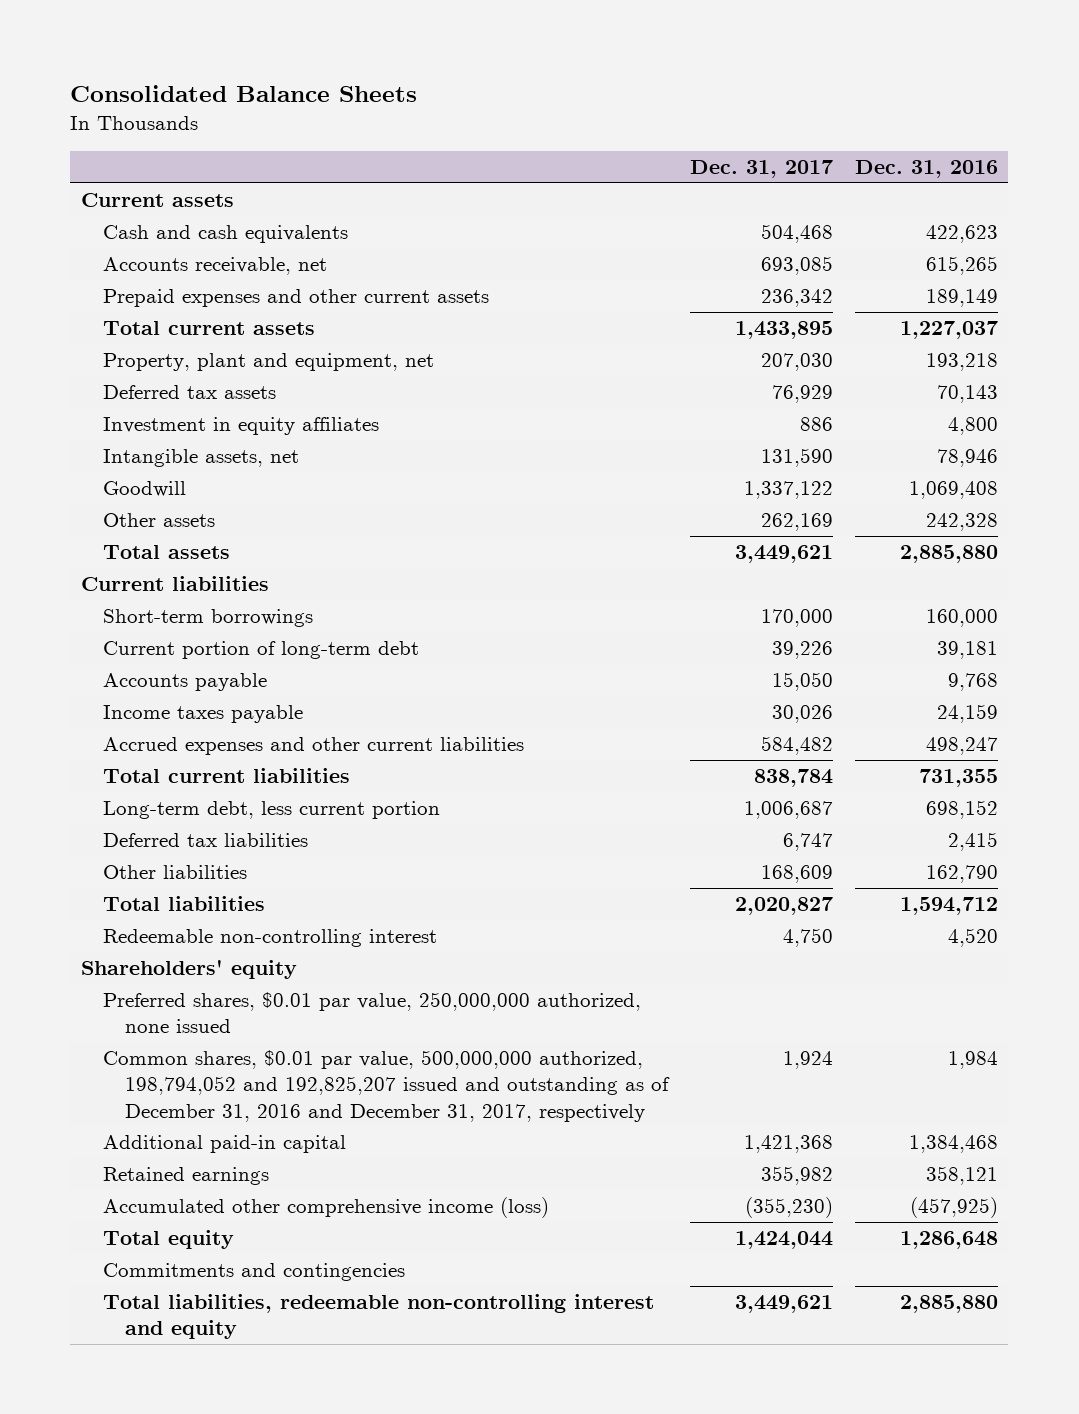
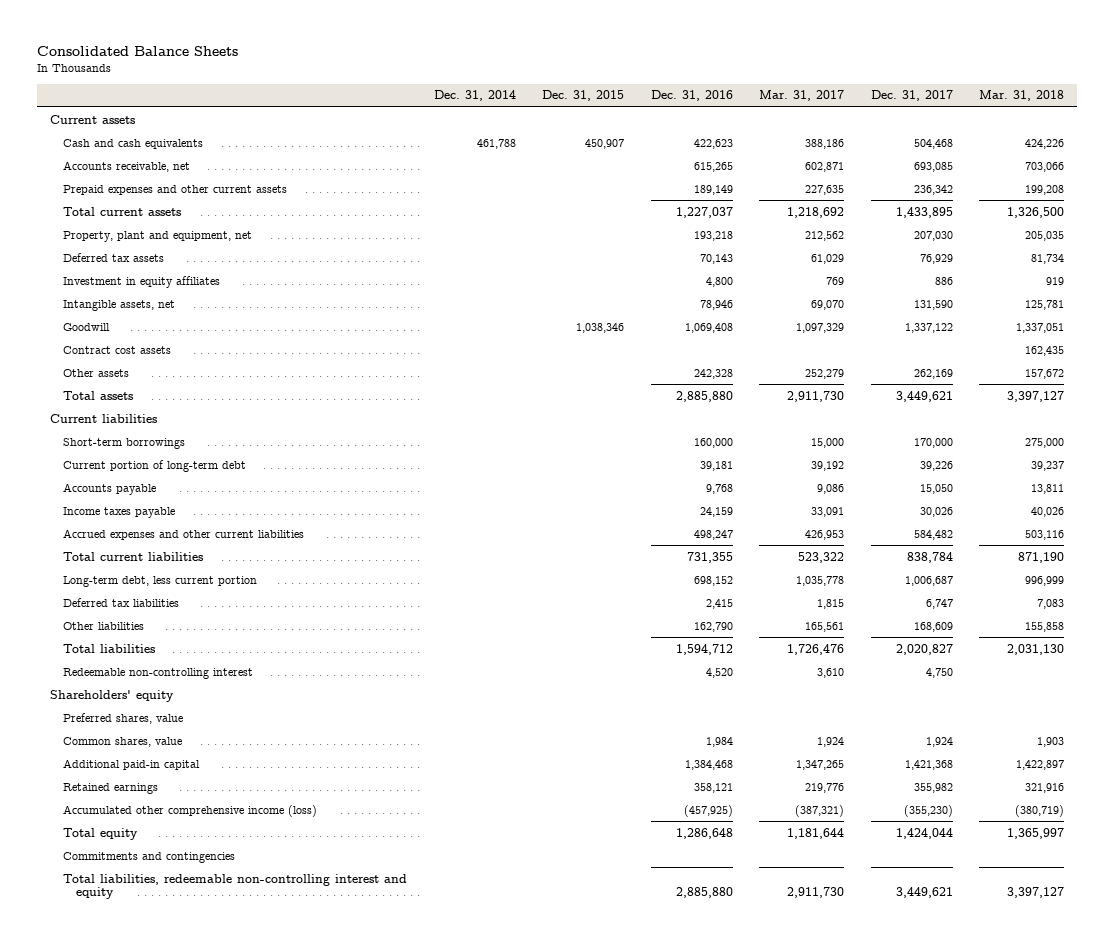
none -> [433,90,516,102] Dec. 31, 2014
none -> [542,90,625,102] Dec. 31, 2015
none -> [759,90,845,102] Mar. 31, 2017
none -> [979,90,1065,102] Mar. 31, 2018
none -> [63,345,172,354] Contract cost assets
[103,992,642,1034] Preferred shares, $0.01 par value, 250,000,000 authorized, none issued -> [63,712,184,724] Preferred shares, value
[103,1050,671,1122] Common shares, $0.01 par value, 500,000,000 authorized, 198,794,052 and 192,825,207 issued and outstanding as of December 31, 2016 and December 31, 2017, respectively -> [63,736,183,747] Common shares, value

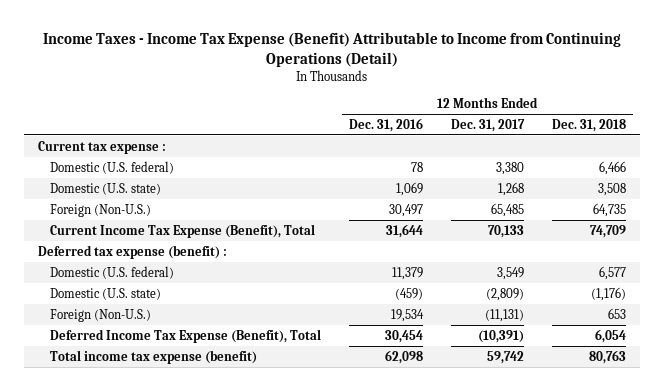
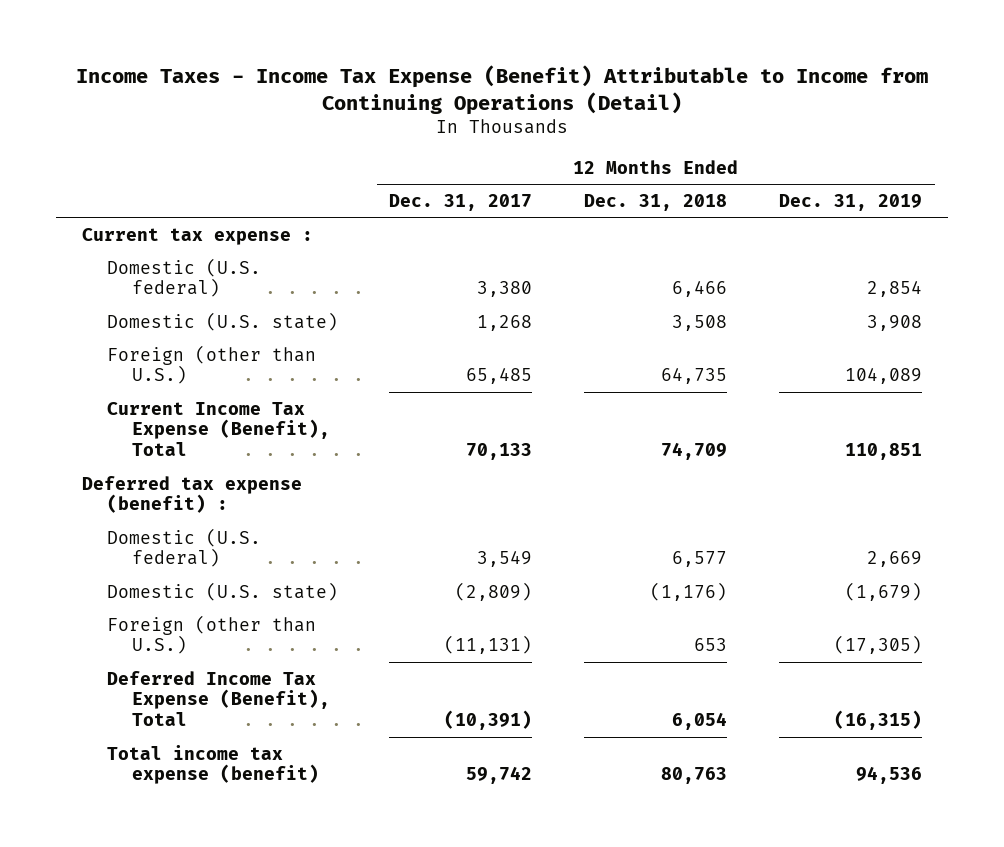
[349,117,424,132] Dec. 31, 2016 -> none
none -> [779,193,923,211] Dec. 31, 2019
[50,203,152,217] Foreign (Non-U.S.) -> [106,344,316,385] Foreign (other than U.S.)
[50,308,152,322] Foreign (Non-U.S.) -> [106,614,316,655] Foreign (other than U.S.)

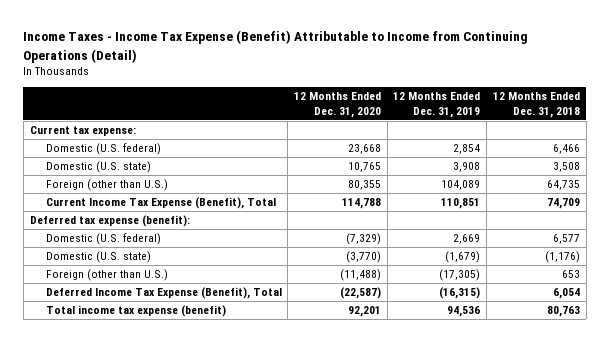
[389,193,533,211] Dec. 31, 2017 -> none
none -> [294,92,382,118] 12 Months Ended Dec. 31, 2020
[81,227,313,245] Current tax expense : -> [29,126,136,137] Current tax expense:
[81,475,302,514] Deferred tax expense (benefit) : -> [29,215,190,228] Deferred tax expense (benefit):

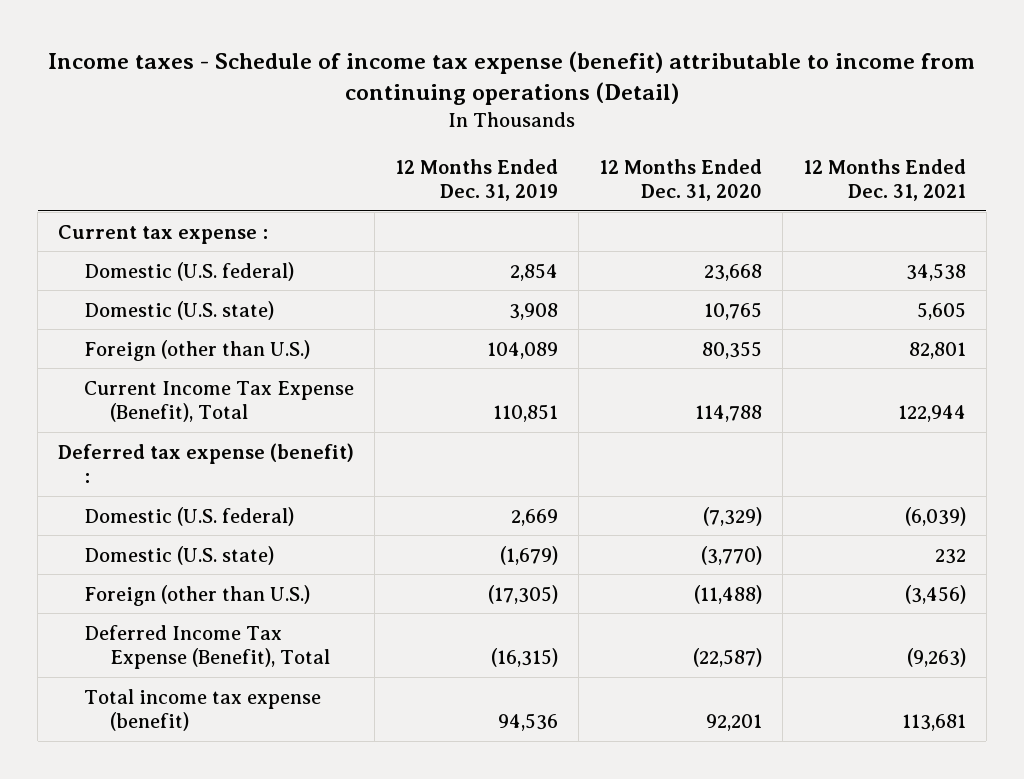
[23,30,529,63] Income Taxes - Income Tax Expense (Benefit) Attributable to Income from Continuing Operations (Detail) -> [48,51,976,106] Income taxes - Schedule of income tax expense (benefit) attributable to income from continuing operations (Detail)
[492,92,580,118] 12 Months Ended Dec. 31, 2018 -> none
none -> [802,158,966,202] 12 Months Ended Dec. 31, 2021
[29,126,136,137] Current tax expense: -> [58,224,269,244] Current tax expense :
[29,215,190,228] Deferred tax expense (benefit): -> [58,442,355,483] Deferred tax expense (benefit) :

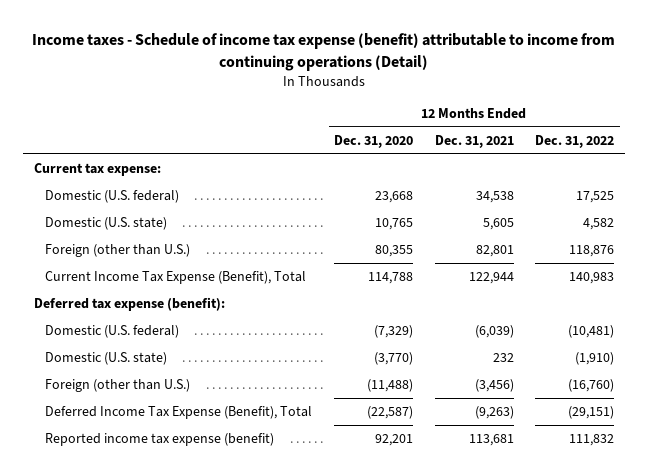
[395,158,559,202] 12 Months Ended Dec. 31, 2019 -> none
none -> [535,134,615,148] Dec. 31, 2022
[58,224,269,244] Current tax expense : -> [34,163,162,177] Current tax expense:
[58,442,355,483] Deferred tax expense (benefit) : -> [34,297,226,312] Deferred tax expense (benefit):
[84,688,322,731] Total income tax expense (benefit) -> [45,433,275,447] Reported income tax expense (benefit)

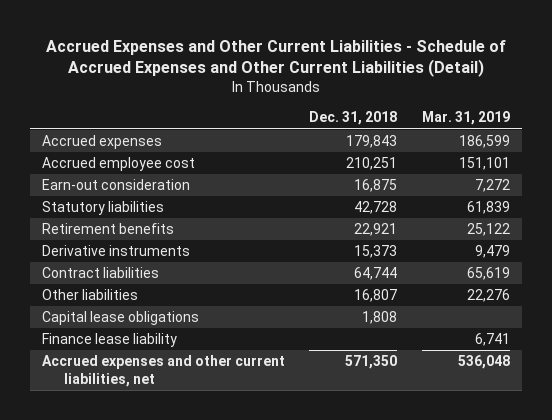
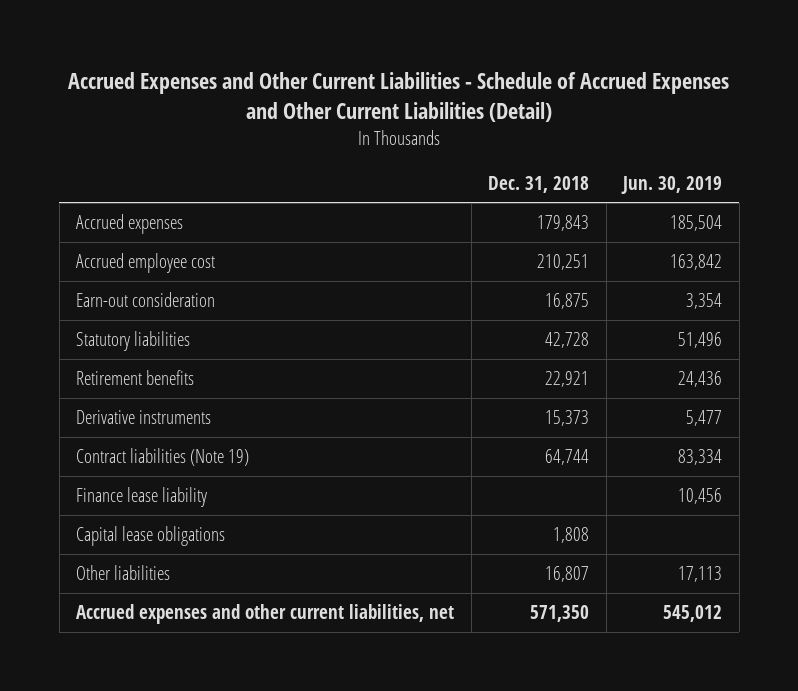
[421,111,510,126] Mar. 31, 2019 -> none
none -> [621,175,723,194] Jun. 30, 2019
[41,267,159,279] Contract liabilities -> [76,448,250,467] Contract liabilities (Note 19)
[41,311,199,326] Capital lease obligations -> [76,526,226,547] Capital lease obligations
[41,289,138,301] Other liabilities -> [76,565,171,581] Other liabilities

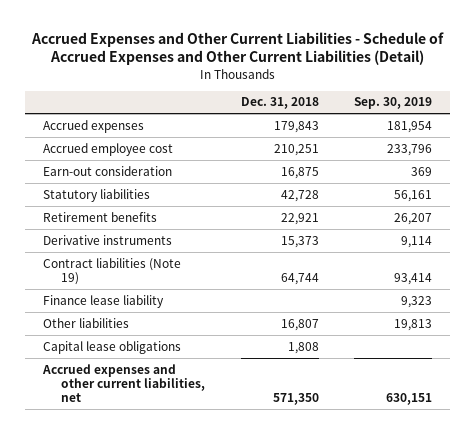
[621,175,723,194] Jun. 30, 2019 -> none
none -> [354,97,433,110] Sep. 30, 2019
[76,526,226,547] Capital lease obligations -> [42,340,181,354] Capital lease obligations

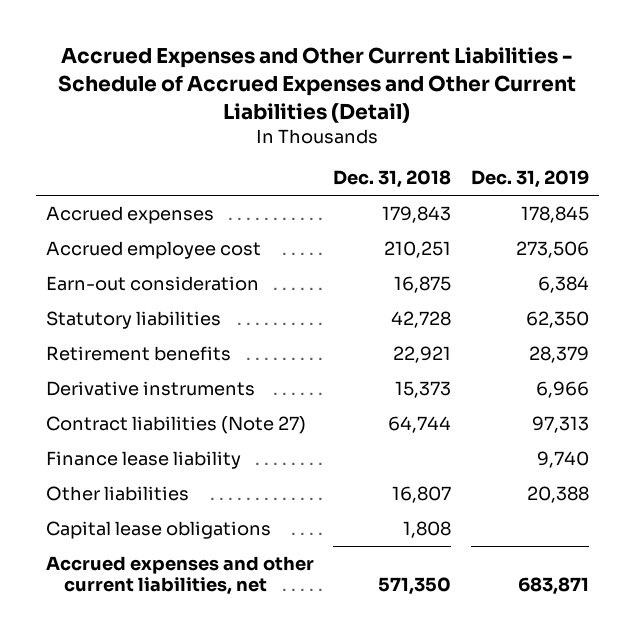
[354,97,433,110] Sep. 30, 2019 -> none
none -> [470,170,589,189] Dec. 31, 2019
[42,257,181,285] Contract liabilities (Note 19) -> [45,415,306,434] Contract liabilities (Note 27)

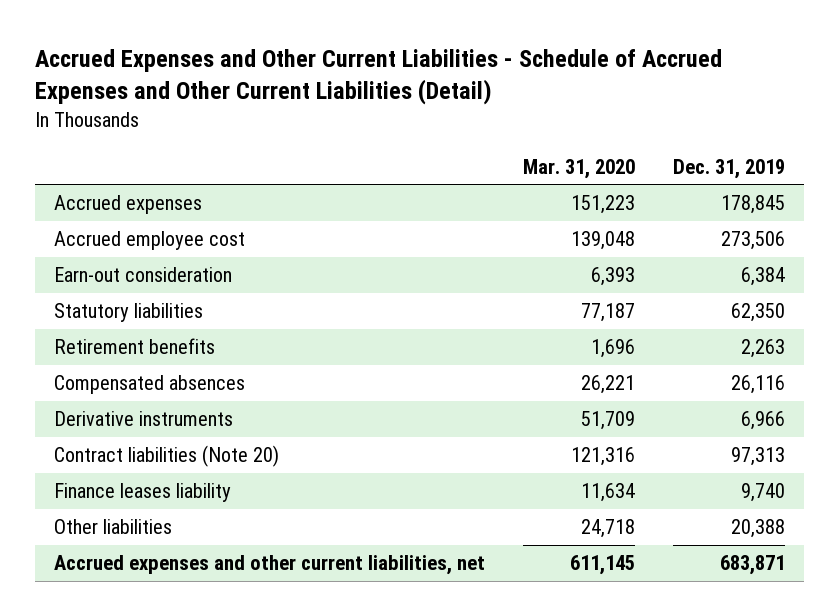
[333,170,452,189] Dec. 31, 2018 -> none
none -> [522,158,635,179] Mar. 31, 2020
[528,345,589,363] 28,379 -> [740,339,785,359] 2,263
none -> [53,375,245,395] Compensated absences
[45,415,306,434] Contract liabilities (Note 27) -> [53,445,279,468] Contract liabilities (Note 20)
[45,450,241,469] Finance lease liability -> [53,483,231,503] Finance leases liability
[45,520,271,539] Capital lease obligations -> none

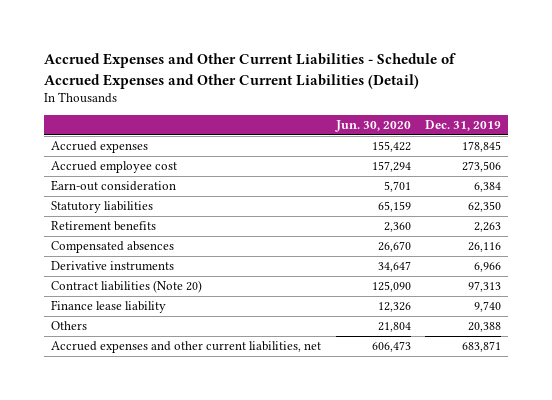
[522,158,635,179] Mar. 31, 2020 -> none
none -> [334,120,411,133] Jun. 30, 2020
[53,483,231,503] Finance leases liability -> [51,300,167,314] Finance lease liability
[53,519,172,535] Other liabilities -> [51,321,88,331] Others

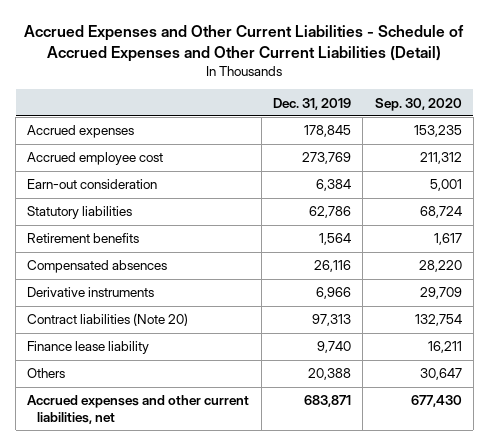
[334,120,411,133] Jun. 30, 2020 -> none
none -> [374,97,462,111] Sep. 30, 2020
[461,161,501,173] 273,506 -> [301,152,351,165] 273,769
[467,201,501,213] 62,350 -> [308,206,351,219] 62,786
[473,222,501,233] 2,263 -> [318,233,351,246] 1,564

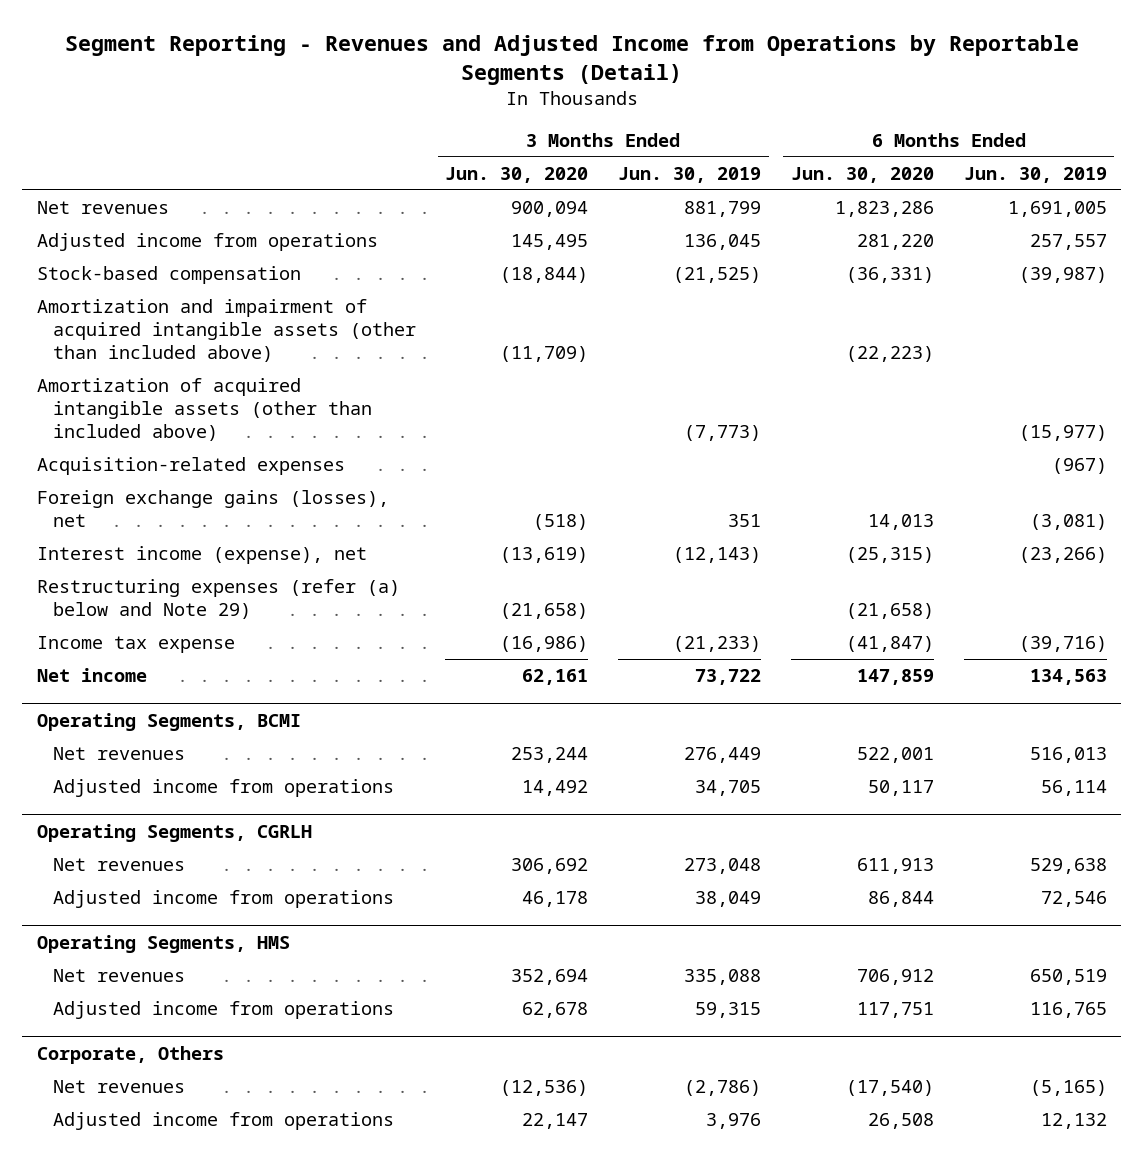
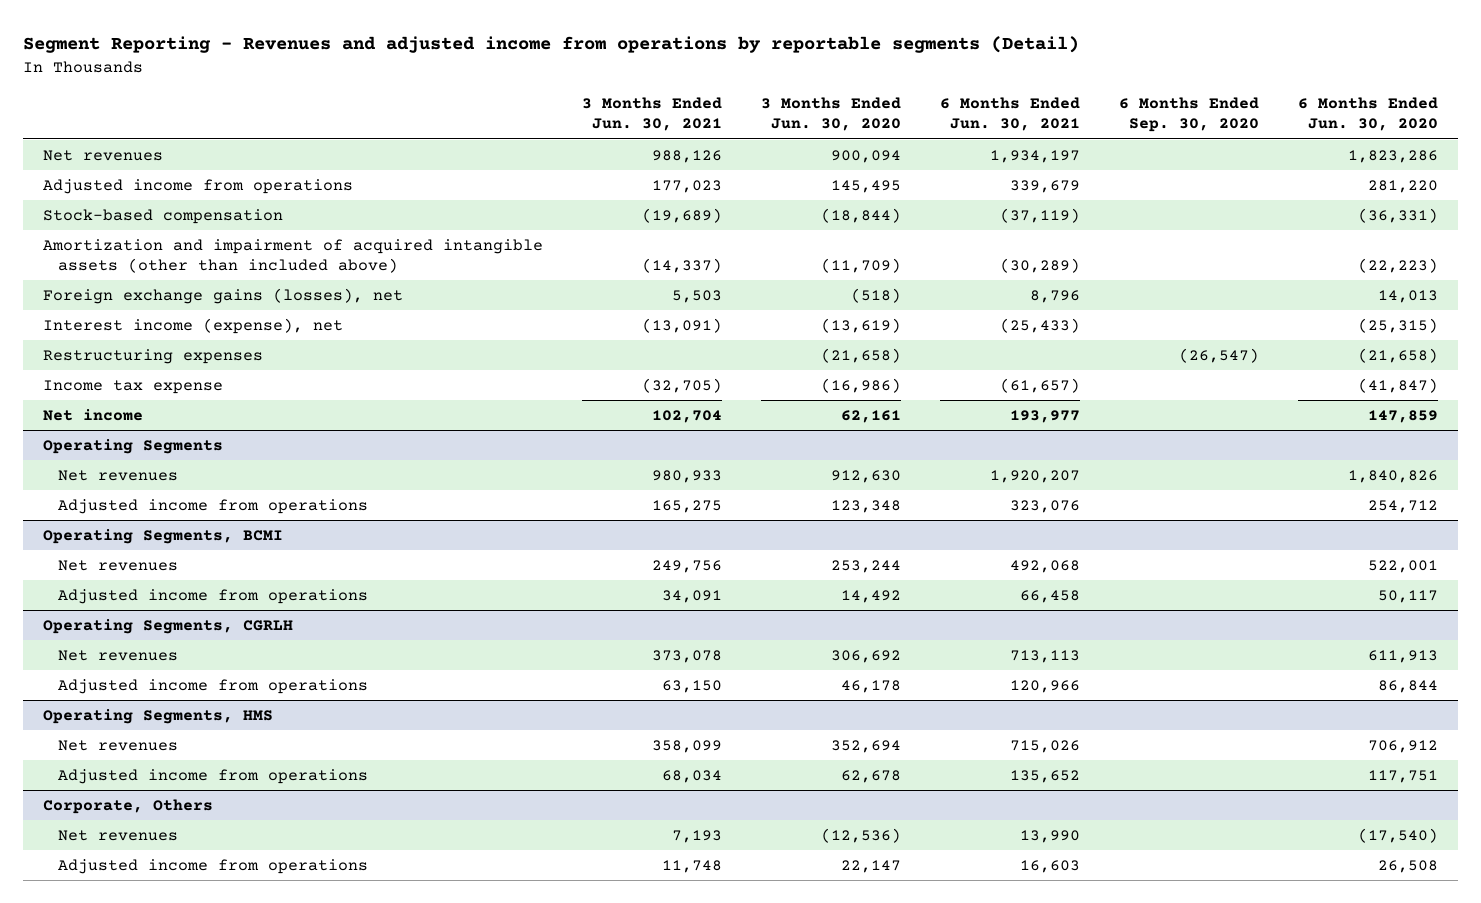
[64,35,1079,85] Segment Reporting - Revenues and Adjusted Income from Operations by Reportable Segments (Detail) -> [23,36,1080,54] Segment Reporting - Revenues and adjusted income from operations by reportable segments (Detail)
[618,166,762,183] Jun. 30, 2019 -> none
[963,166,1107,183] Jun. 30, 2019 -> none
none -> [581,97,722,132] 3 Months Ended Jun. 30, 2021
none -> [940,97,1081,132] 6 Months Ended Jun. 30, 2021
none -> [1119,97,1260,133] 6 Months Ended Sep. 30, 2020
[37,378,372,442] Amortization of acquired intangible assets (other than included above) -> none
[37,457,346,476] Acquisition-related expenses -> none
[37,579,401,620] Restructuring expenses (refer (a) below and Note 29) -> [42,348,263,364] Restructuring expenses
none -> [42,438,223,454] Operating Segments
none -> [57,469,178,481] Net revenues
none -> [57,498,368,514] Adjusted income from operations

